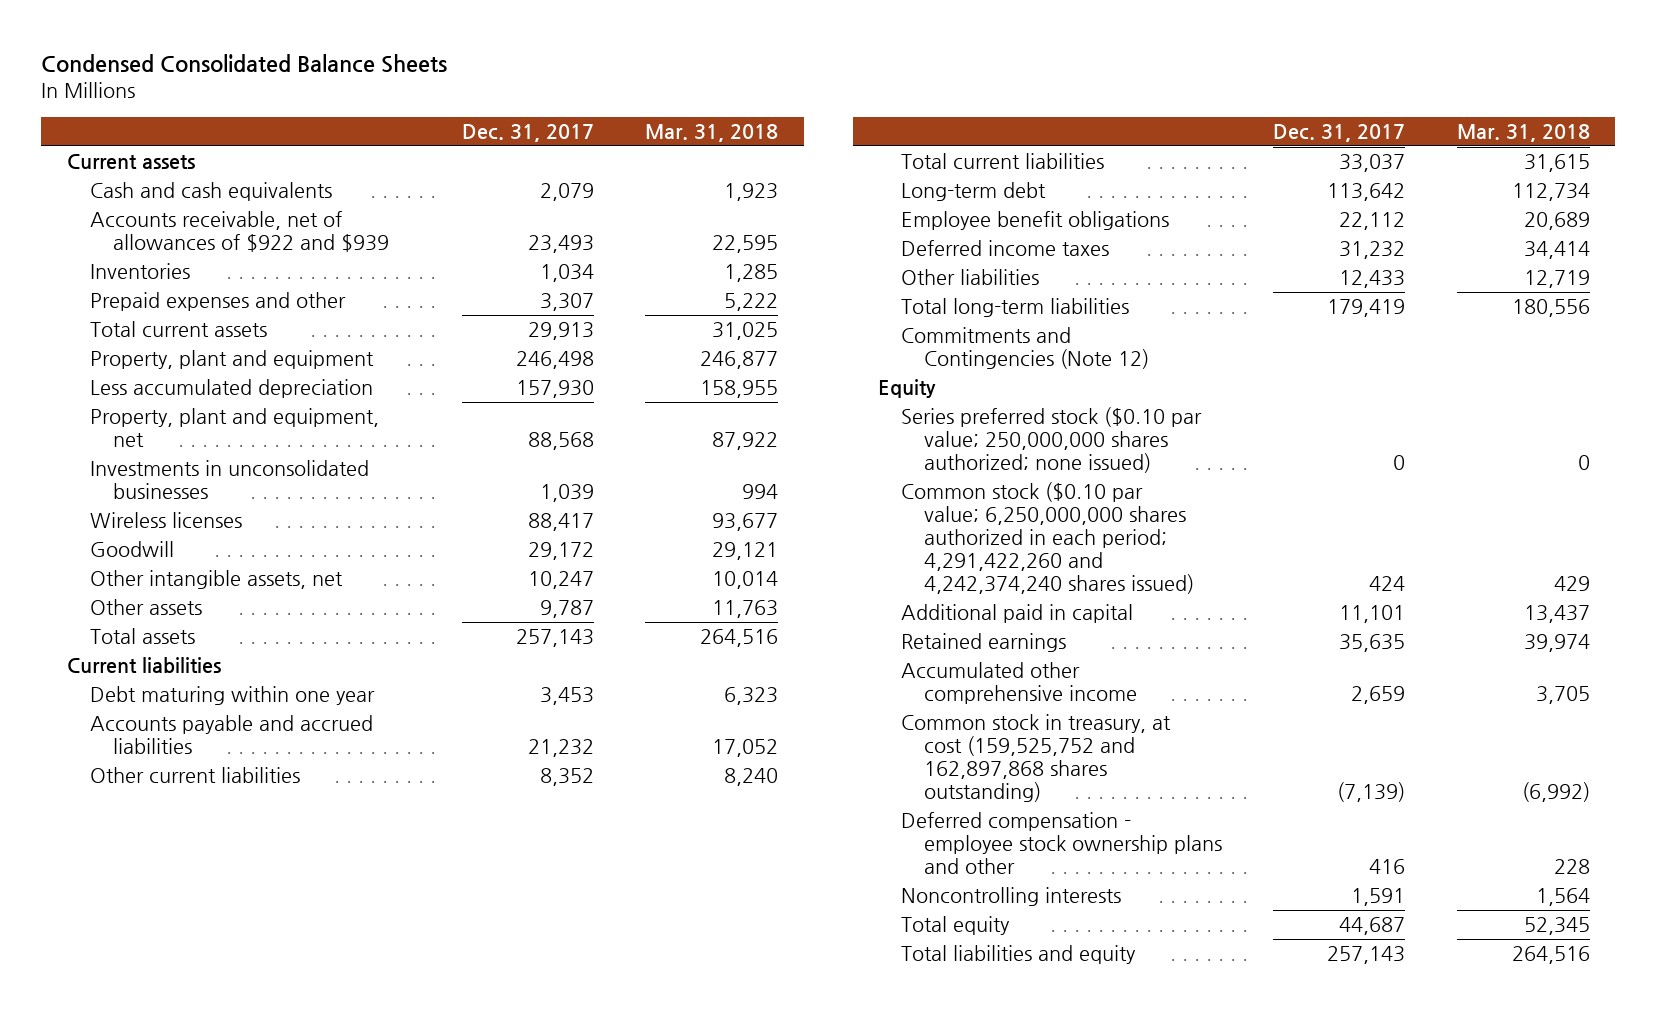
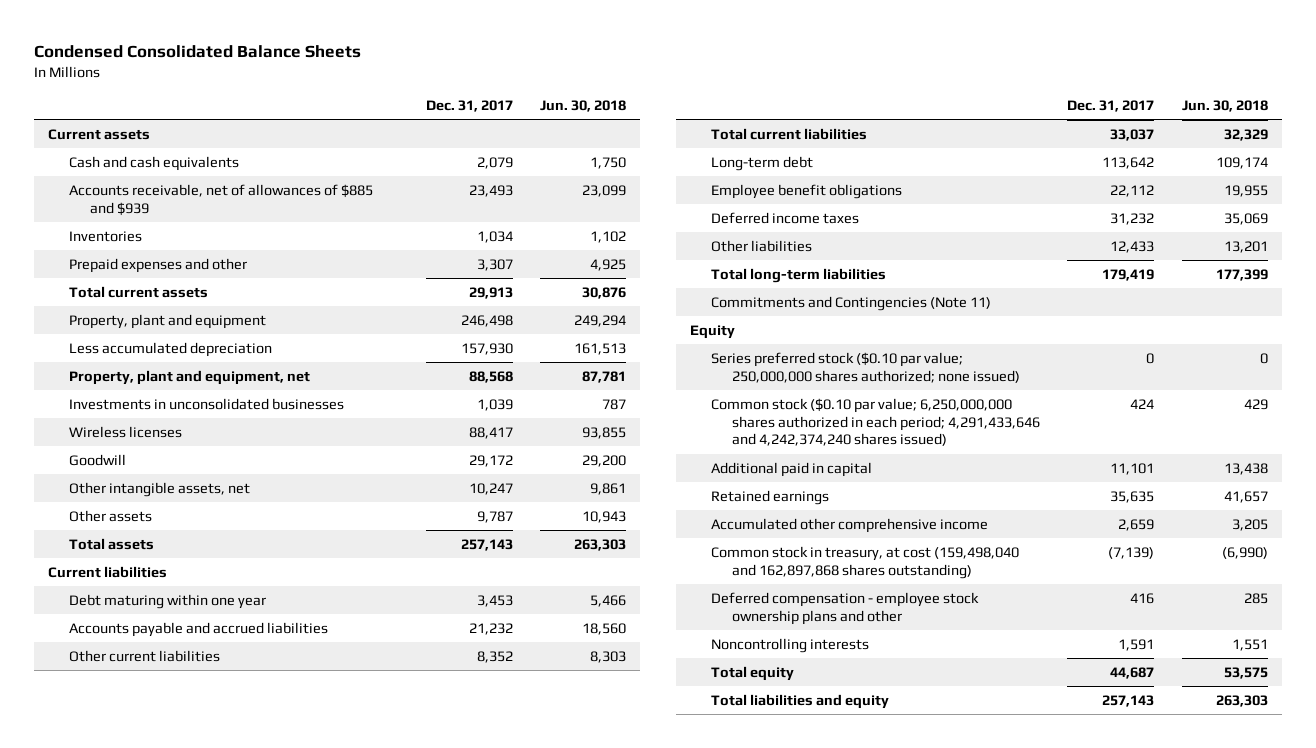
[645,123,779,142] Mar. 31, 2018 -> none
none -> [540,100,627,113] Jun. 30, 2018
[89,211,389,253] Accounts receivable, net of allowances of $922 and $939 -> [69,183,374,216] Accounts receivable, net of allowances of $885 and $939
[901,327,1149,370] Commitments and Contingencies (Note 12) -> [711,295,992,311] Commitments and Contingencies (Note 11)
[901,482,1194,595] Common stock ($0.10 par value; 6,250,000,000 shares authorized in each period; 4,291,422,260 and 4,242,374,240 shares issued) -> [711,397,1040,447] Common stock ($0.10 par value; 6,250,000,000 shares authorized in each period; 4,291,433,646 and 4,242,374,240 shares issued)
[901,714,1172,803] Common stock in treasury, at cost (159,525,752 and 162,897,868 shares outstanding) -> [711,545,1020,579] Common stock in treasury, at cost (159,498,040 and 162,897,868 shares outstanding)

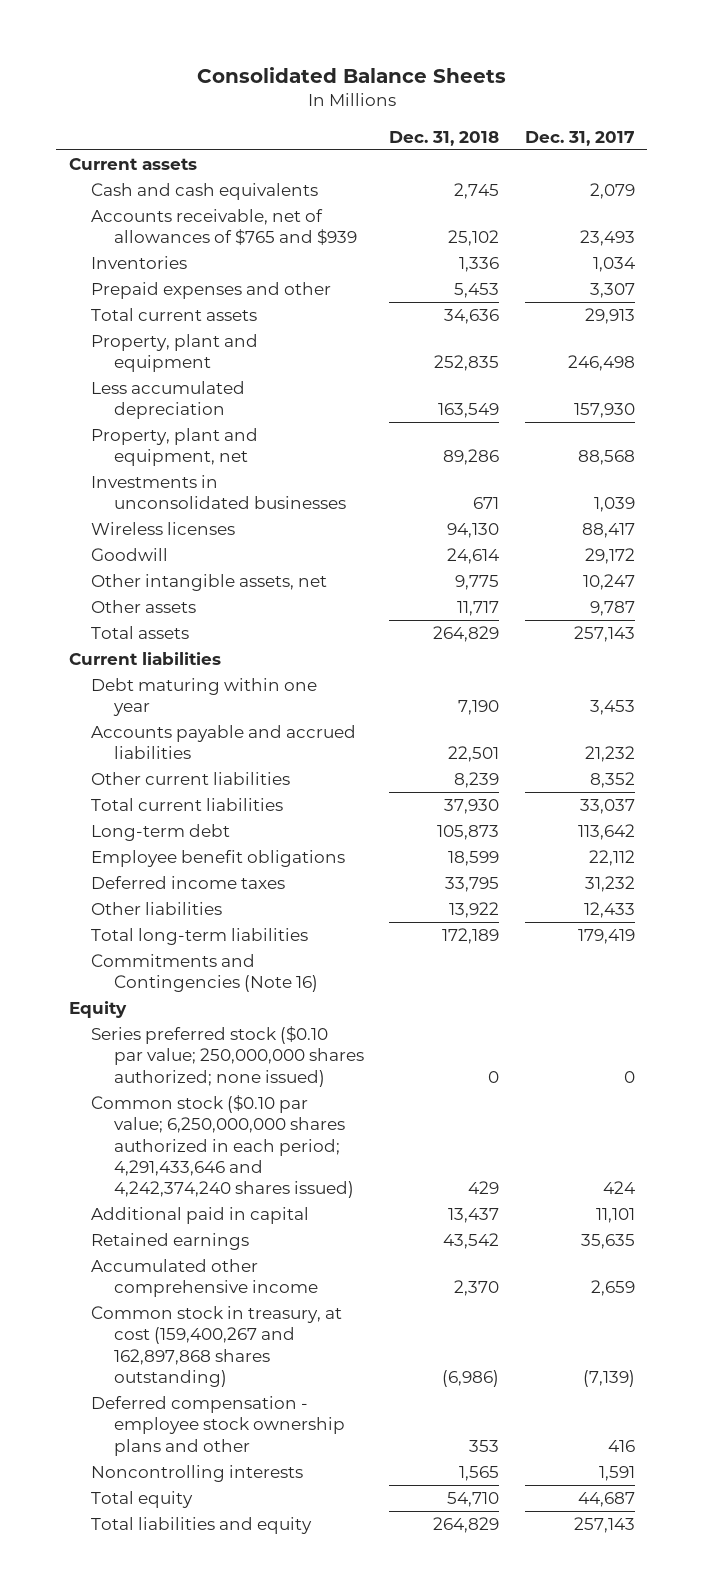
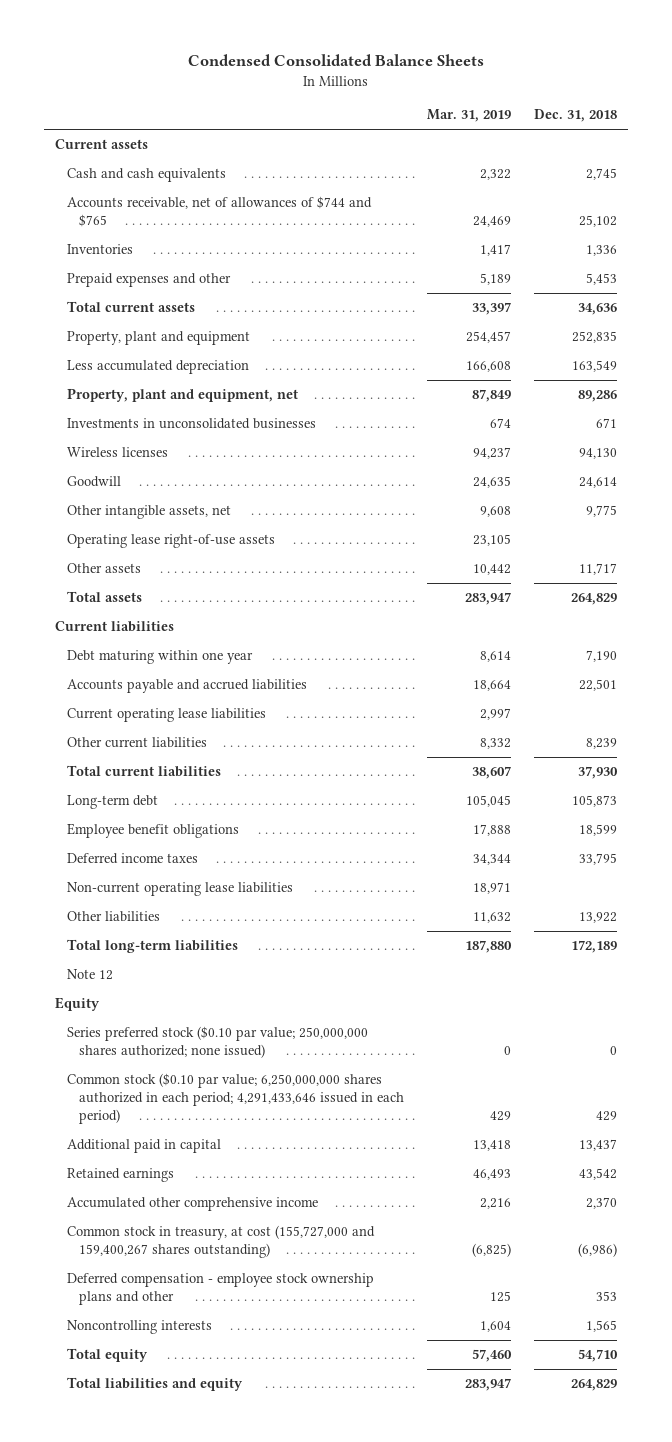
[196,67,506,84] Consolidated Balance Sheets -> [187,54,484,67] Condensed Consolidated Balance Sheets
[524,130,635,146] Dec. 31, 2017 -> none
none -> [426,109,511,123] Mar. 31, 2019
[91,209,357,246] Accounts receivable, net of allowances of $765 and $939 -> [67,196,373,228] Accounts receivable, net of allowances of $744 and $765
none -> [67,534,276,549] Operating lease right-of-use assets
none -> [67,708,267,723] Current operating lease liabilities
none -> [67,882,294,897] Non-current operating lease liabilities
[91,954,318,993] Commitments and Contingencies (Note 16) -> [67,969,114,981] Note 12
[91,1095,354,1199] Common stock ($0.10 par value; 6,250,000,000 shares authorized in each period; 4,291,433,646 and 4,242,374,240 shares issued) -> [67,1073,405,1125] Common stock ($0.10 par value; 6,250,000,000 shares authorized in each period; 4,291,433,646 issued in each period)
[91,1306,343,1387] Common stock in treasury, at cost (159,400,267 and 162,897,868 shares outstanding) -> [67,1225,376,1259] Common stock in treasury, at cost (155,727,000 and 159,400,267 shares outstanding)

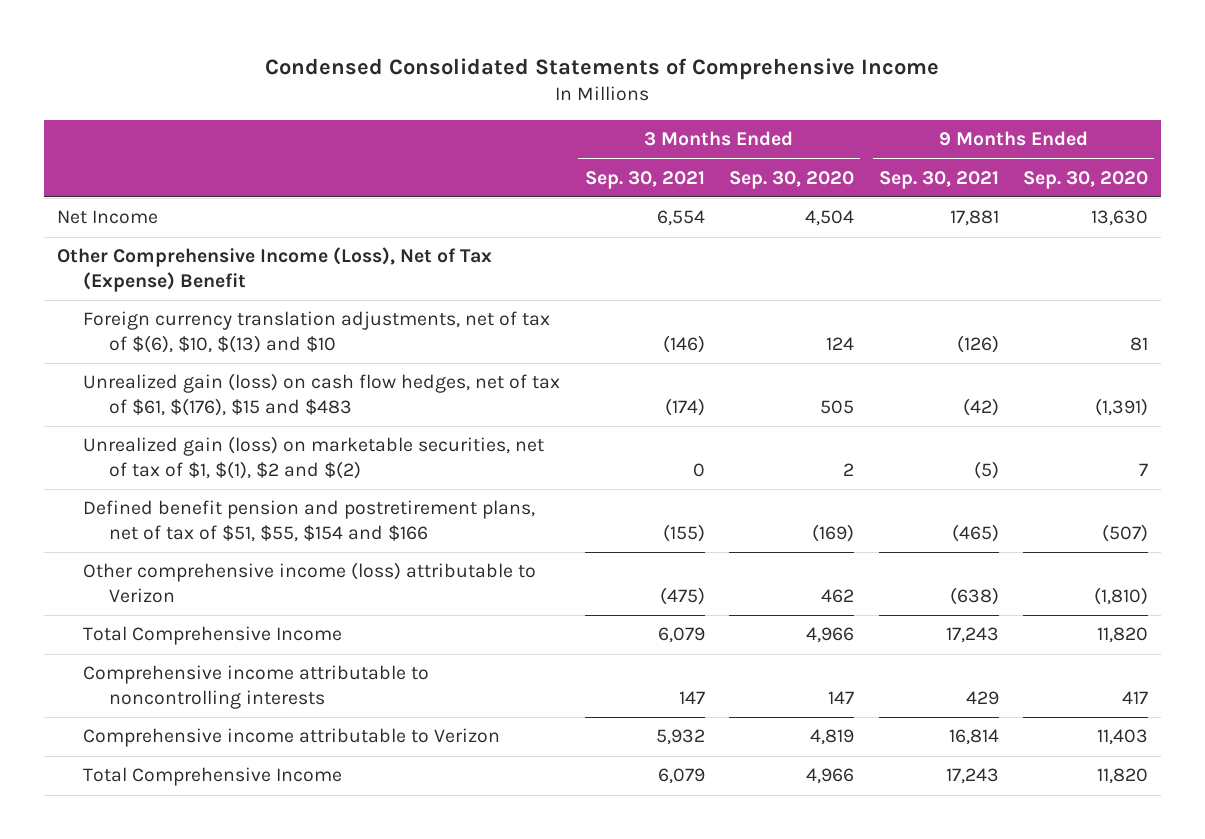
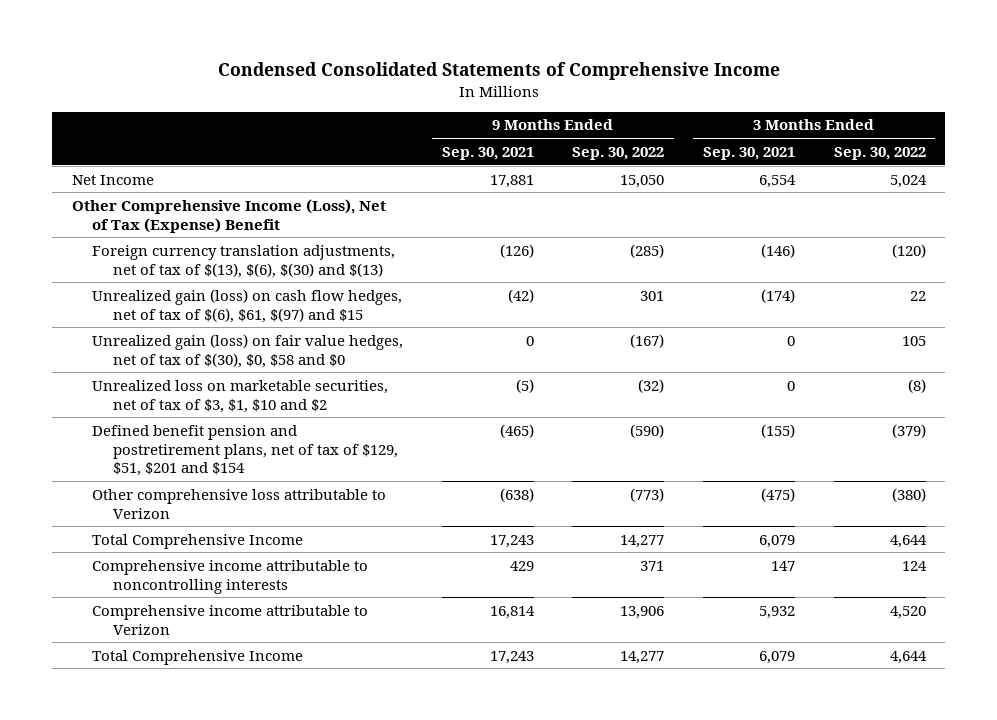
[729,170,855,189] Sep. 30, 2020 -> none
[1023,170,1149,189] Sep. 30, 2020 -> none
none -> [572,146,665,160] Sep. 30, 2022
none -> [833,146,926,160] Sep. 30, 2022
[82,311,550,353] Foreign currency translation adjustments, net of tax of $(6), $10, $(13) and $10 -> [92,244,396,278] Foreign currency translation adjustments, net of tax of $(13), $(6), $(30) and $(13)
[82,373,560,416] Unrealized gain (loss) on cash flow hedges, net of tax of $61, $(176), $15 and $483 -> [92,288,403,323] Unrealized gain (loss) on cash flow hedges, net of tax of $(6), $61, $(97) and $15
none -> [92,333,404,368] Unrealized gain (loss) on fair value hedges, net of tax of $(30), $0, $58 and $0
[82,436,544,479] Unrealized gain (loss) on marketable securities, net of tax of $1, $(1), $2 and $(2) -> [92,379,389,413] Unrealized loss on marketable securities, net of tax of $3, $1, $10 and $2
[82,500,535,542] Defined benefit pension and postretirement plans, net of tax of $51, $55, $154 and $166 -> [92,424,398,477] Defined benefit pension and postretirement plans, net of tax of $129, $51, $201 and $154
[82,562,536,603] Other comprehensive income (loss) attributable to Verizon -> [92,488,387,519] Other comprehensive loss attributable to Verizon

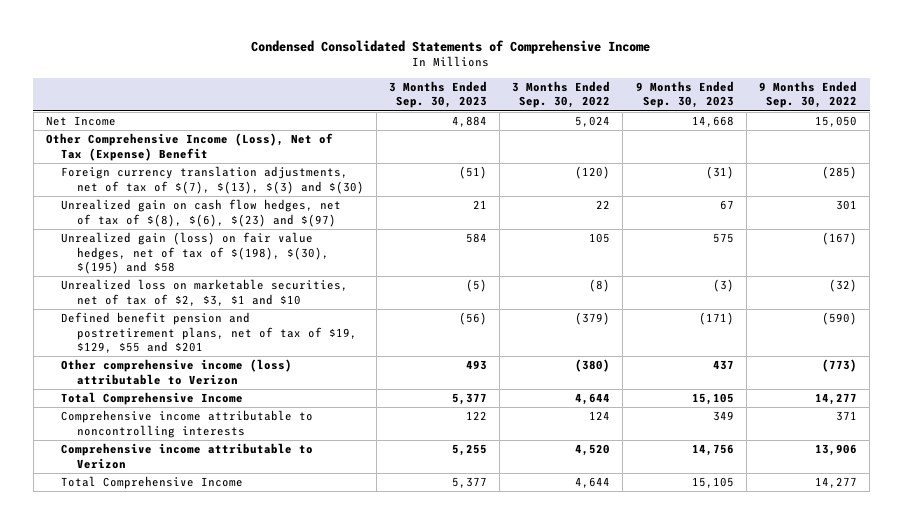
[441,146,534,160] Sep. 30, 2021 -> none
[703,146,796,160] Sep. 30, 2021 -> none
none -> [389,80,488,109] 3 Months Ended Sep. 30, 2023
none -> [635,80,734,109] 9 Months Ended Sep. 30, 2023
[92,244,396,278] Foreign currency translation adjustments, net of tax of $(13), $(6), $(30) and $(13) -> [61,166,364,194] Foreign currency translation adjustments, net of tax of $(7), $(13), $(3) and $(30)
[92,288,403,323] Unrealized gain (loss) on cash flow hedges, net of tax of $(6), $61, $(97) and $15 -> [61,199,342,227] Unrealized gain on cash flow hedges, net of tax of $(8), $(6), $(23) and $(97)
[92,333,404,368] Unrealized gain (loss) on fair value hedges, net of tax of $(30), $0, $58 and $0 -> [61,232,329,275] Unrealized gain (loss) on fair value hedges, net of tax of $(198), $(30), $(195) and $58
[92,379,389,413] Unrealized loss on marketable securities, net of tax of $3, $1, $10 and $2 -> [61,279,349,306] Unrealized loss on marketable securities, net of tax of $2, $3, $1 and $10
[92,424,398,477] Defined benefit pension and postretirement plans, net of tax of $129, $51, $201 and $154 -> [61,312,357,354] Defined benefit pension and postretirement plans, net of tax of $19, $129, $55 and $201
[92,488,387,519] Other comprehensive loss attributable to Verizon -> [61,359,293,385] Other comprehensive income (loss) attributable to Verizon

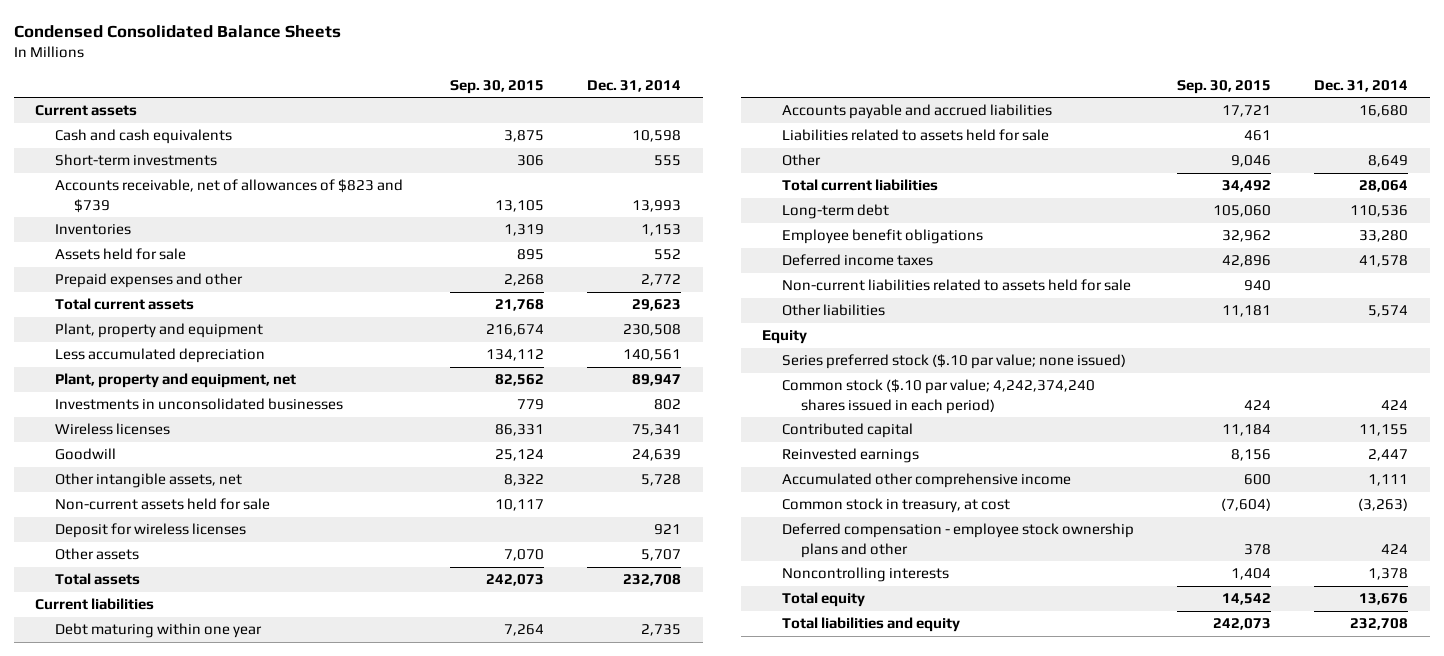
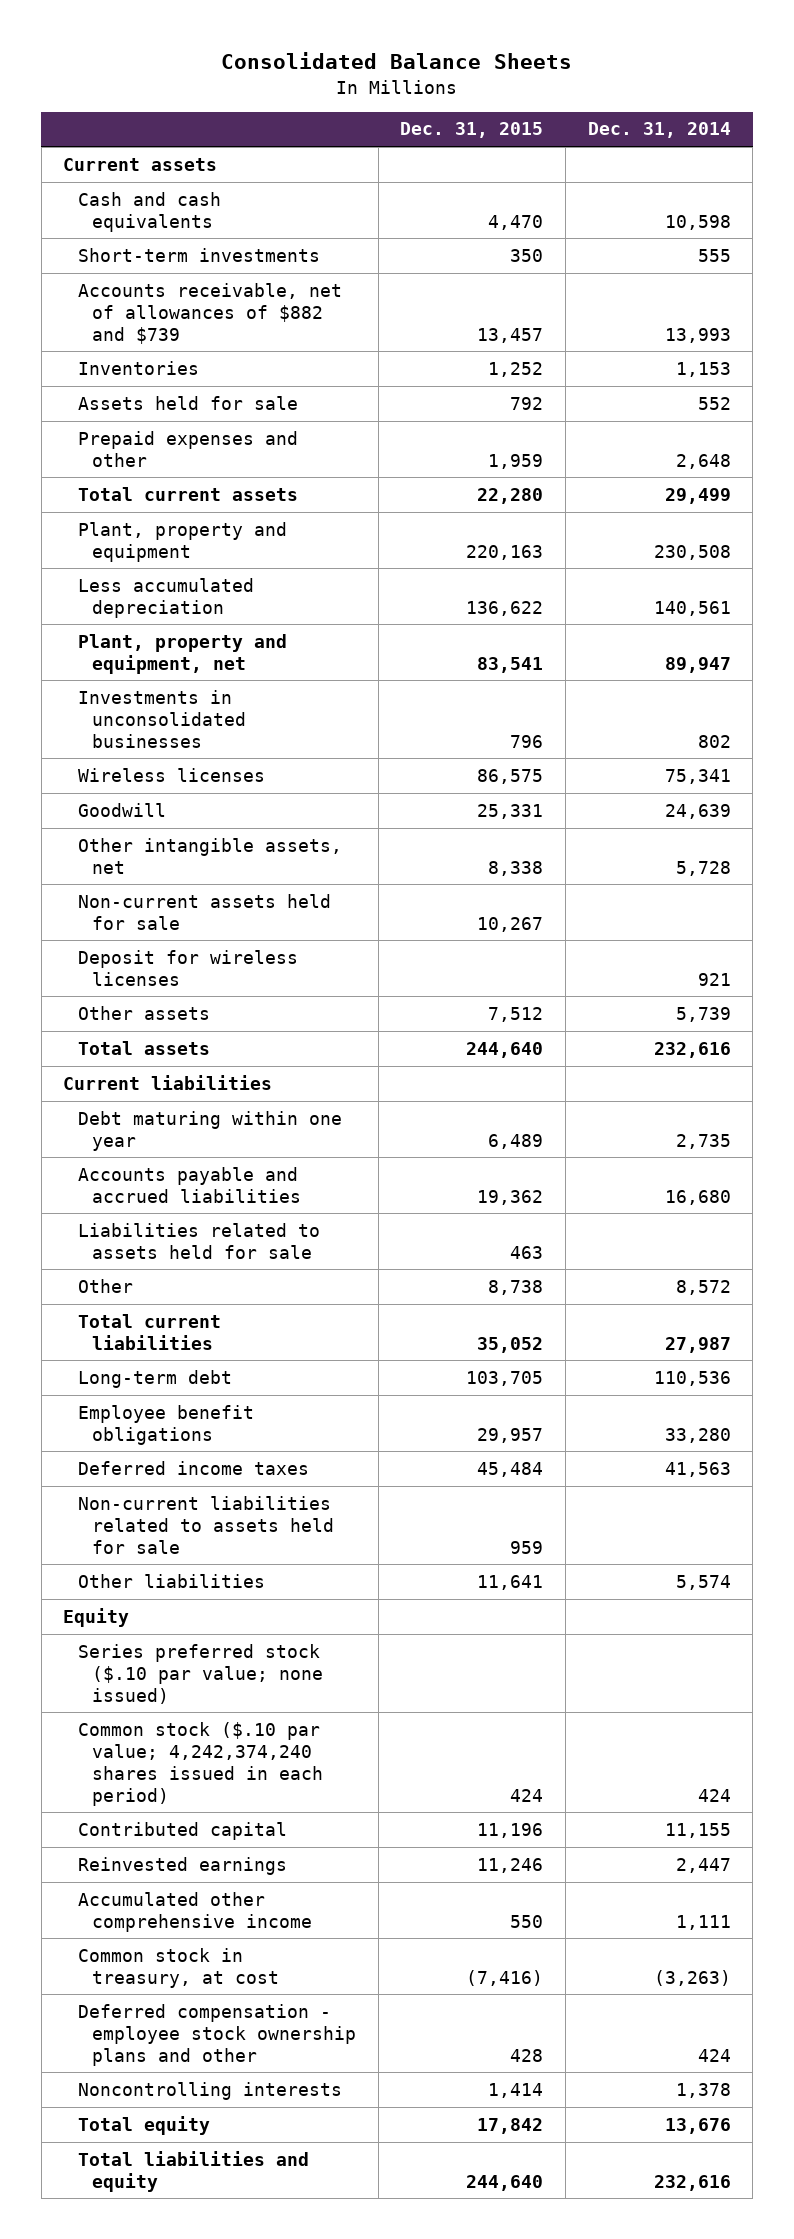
[13,24,341,38] Condensed Consolidated Balance Sheets -> [220,52,572,70] Consolidated Balance Sheets
[450,79,545,94] Sep. 30, 2015 -> none
none -> [400,122,544,139] Dec. 31, 2015
[54,179,403,213] Accounts receivable, net of allowances of $823 and $739 -> [77,282,342,344] Accounts receivable, net of allowances of $882 and $739
[641,274,682,287] 2,772 -> [675,453,731,469] 2,648
[632,299,682,312] 29,623 -> [664,487,731,504] 29,499
[641,549,682,562] 5,707 -> [675,1006,731,1022] 5,739
[623,574,682,587] 232,708 -> [653,1041,731,1058] 232,616
[1368,155,1409,168] 8,649 -> [675,1279,731,1295] 8,572
[1359,180,1409,193] 28,064 -> [664,1336,731,1353] 27,987
[1359,255,1409,268] 41,578 -> [664,1461,731,1477] 41,563
[1350,618,1409,631] 232,708 -> [653,2174,731,2191] 232,616

